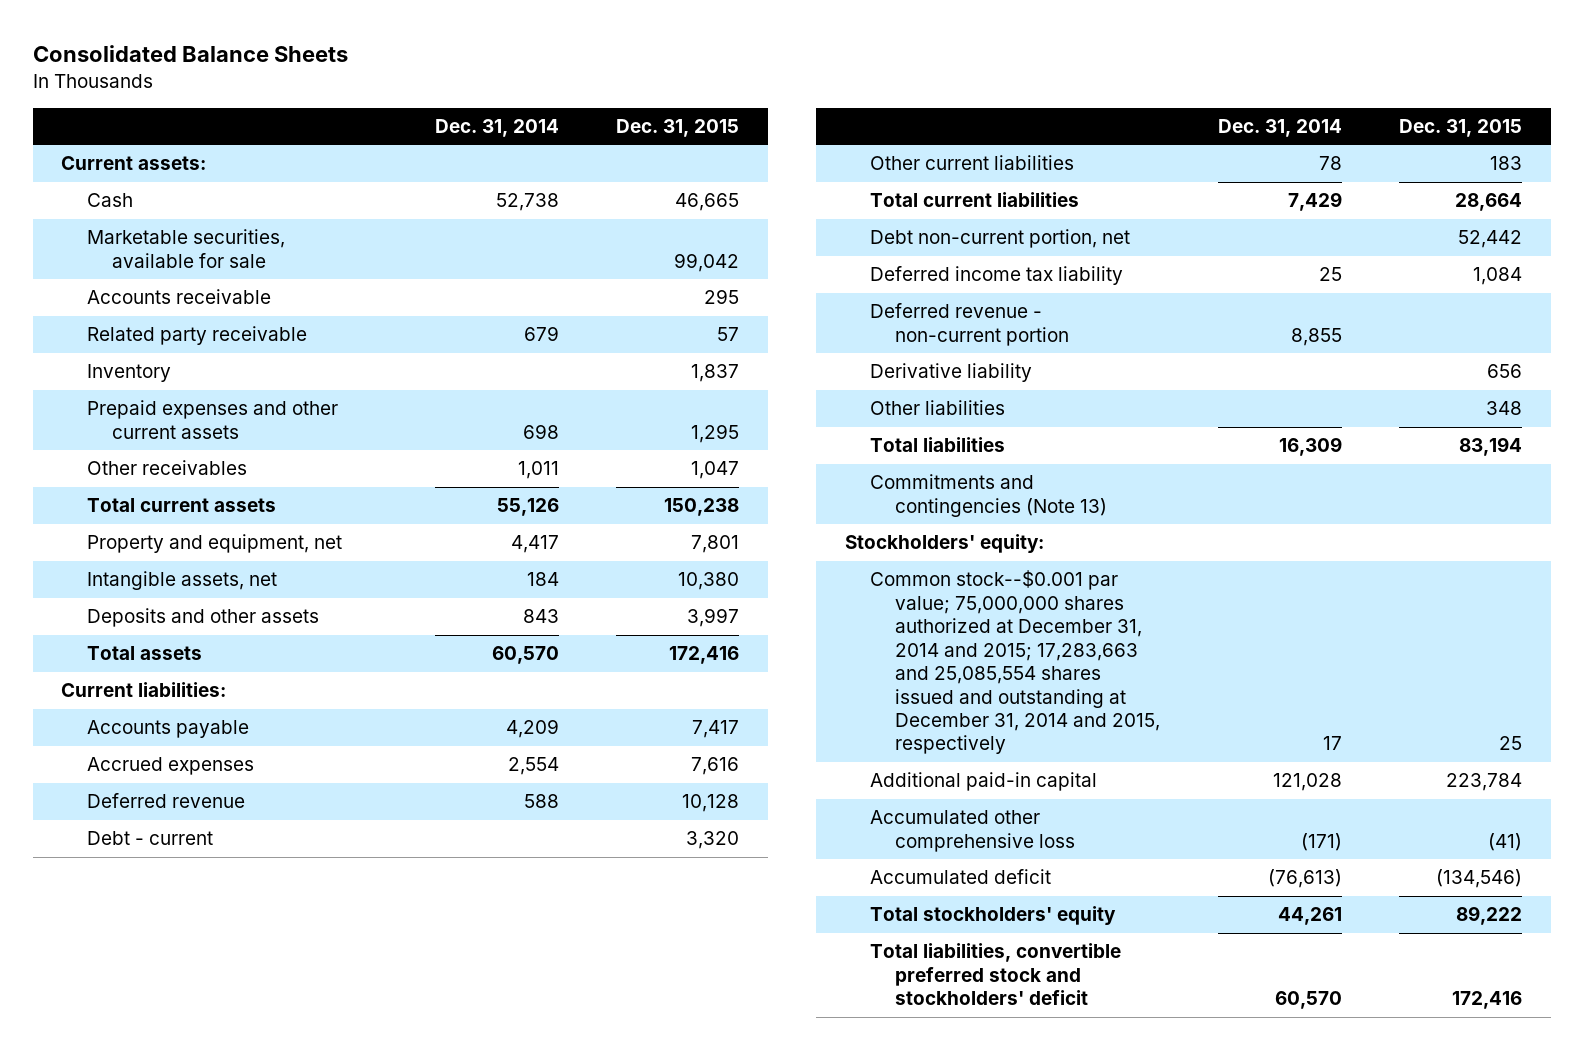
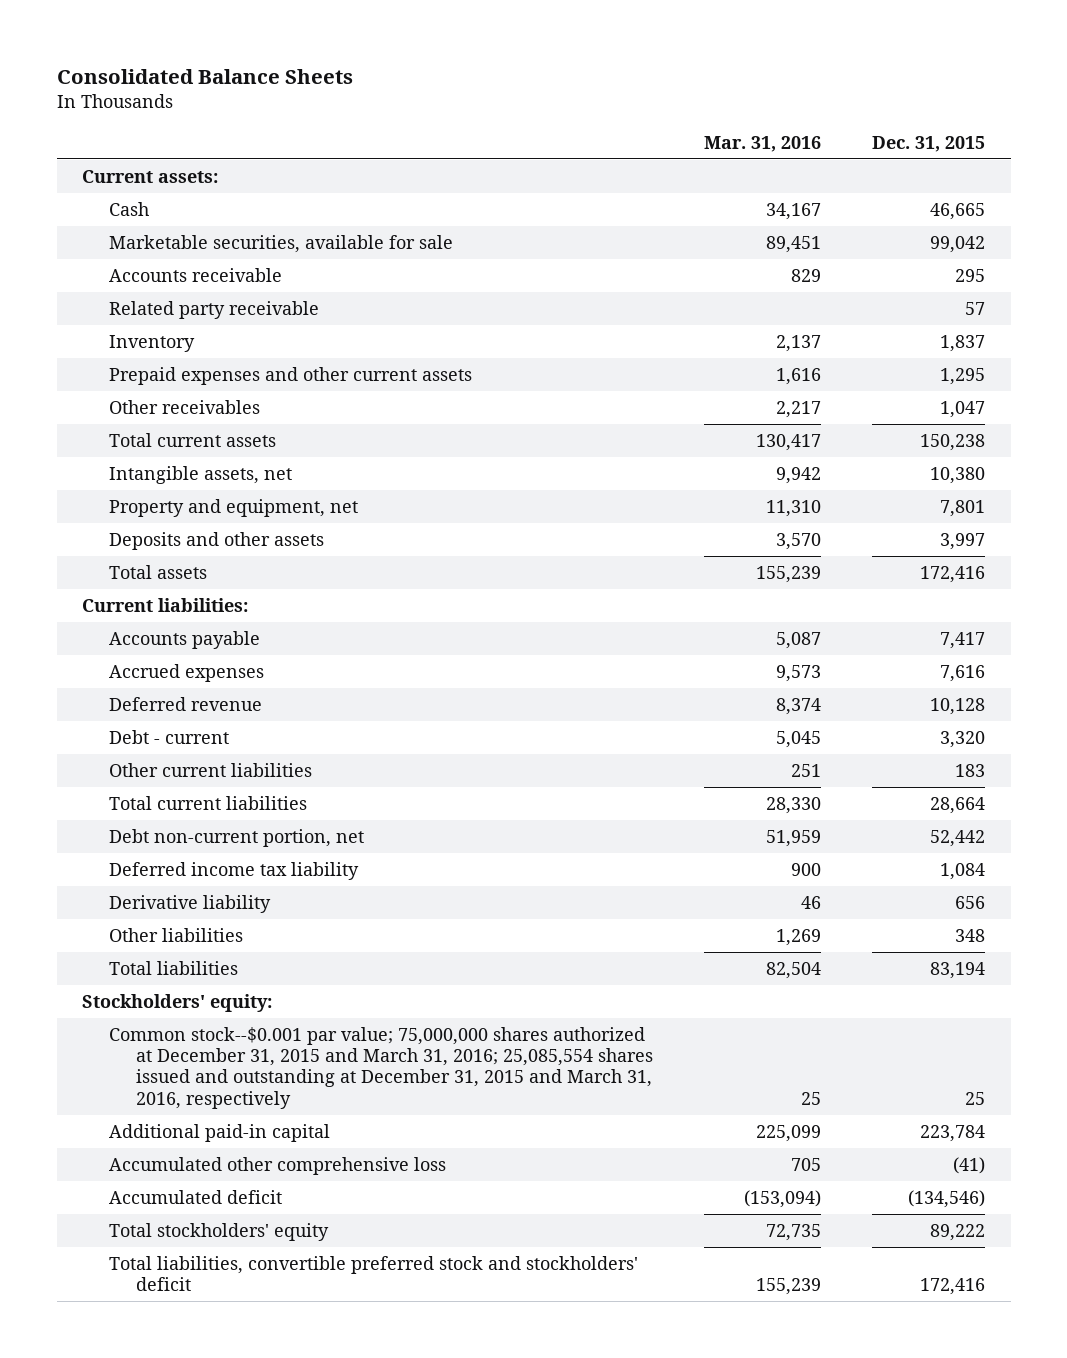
[434,118,559,137] Dec. 31, 2014 -> none
none -> [703,135,821,152] Mar. 31, 2016
[86,534,342,554] Property and equipment, net -> [108,498,358,517] Property and equipment, net
[869,303,1070,346] Deferred revenue - non-current portion -> none
[869,474,1108,517] Commitments and contingencies (Note 13) -> none
[869,570,1161,755] Common stock--$0.001 par value; 75,000,000 shares authorized at December 31, 2014 and 2015; 17,283,663 and 25,085,554 shares issued and outstanding at December 31, 2014 and 2015, respectively -> [108,1026,653,1109] Common stock--$0.001 par value; 75,000,000 shares authorized at December 31, 2015 and March 31, 2016; 25,085,554 shares issued and outstanding at December 31, 2015 and March 31, 2016, respectively

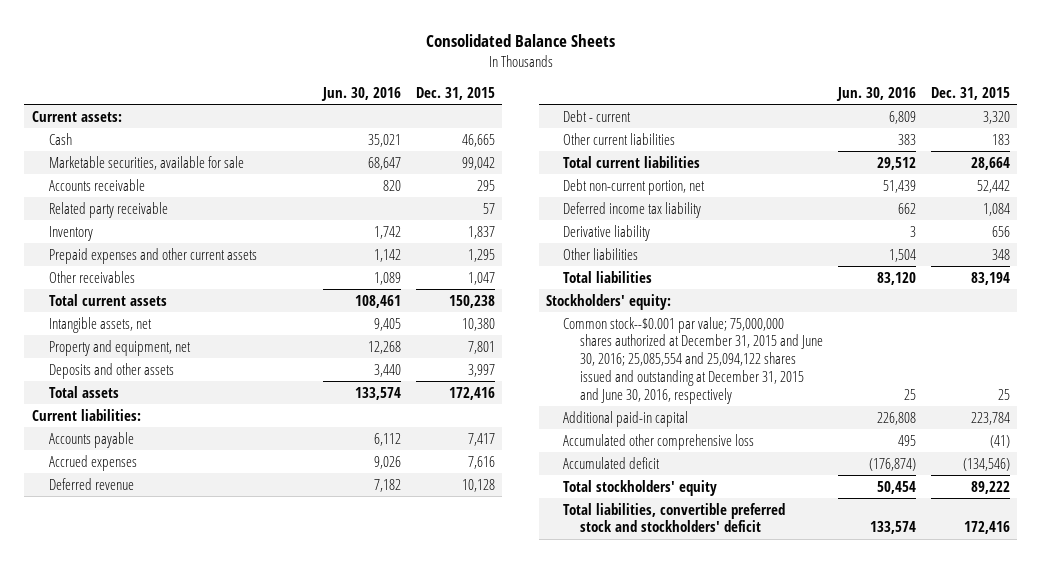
[703,135,821,152] Mar. 31, 2016 -> none
none -> [321,86,402,101] Jun. 30, 2016
[108,1026,653,1109] Common stock--$0.001 par value; 75,000,000 shares authorized at December 31, 2015 and March 31, 2016; 25,085,554 shares issued and outstanding at December 31, 2015 and March 31, 2016, respectively -> [563,316,824,404] Common stock--$0.001 par value; 75,000,000 shares authorized at December 31, 2015 and June 30, 2016; 25,085,554 and 25,094,122 shares issued and outstanding at December 31, 2015 and June 30, 2016, respectively

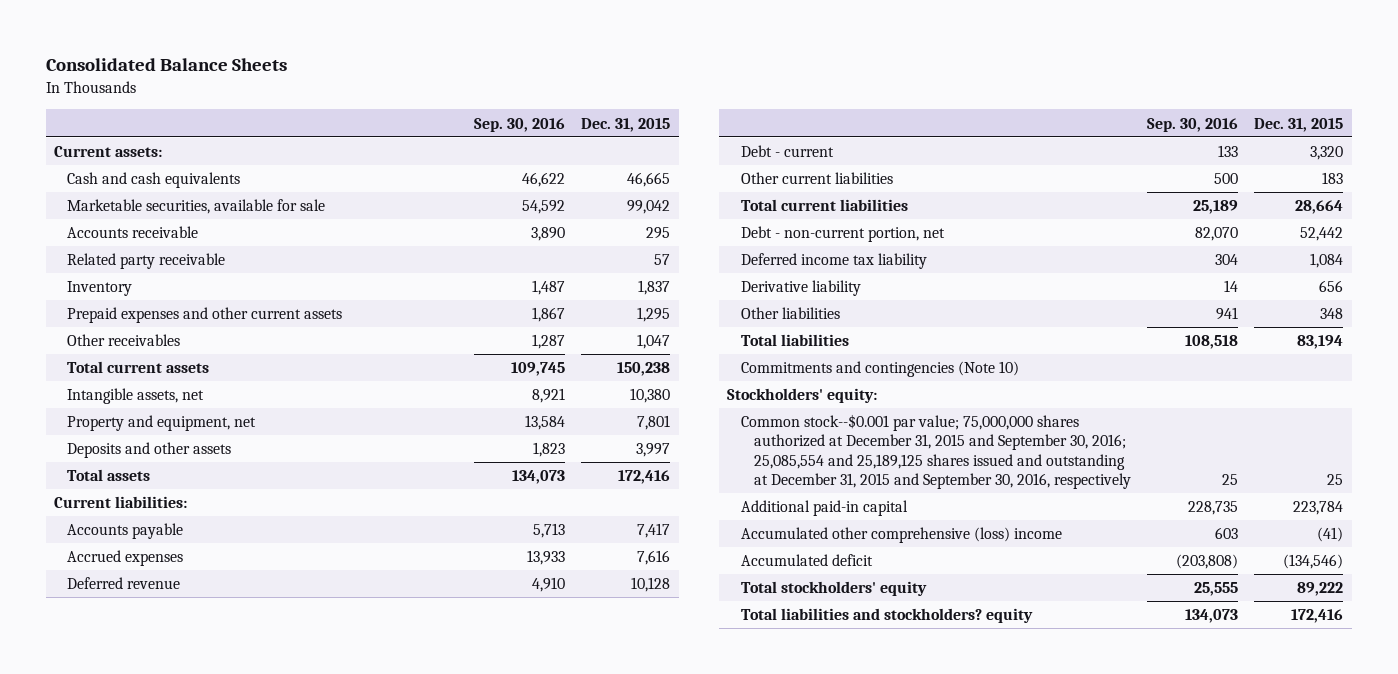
[321,86,402,101] Jun. 30, 2016 -> none
none -> [474,117,566,132] Sep. 30, 2016
[48,132,72,145] Cash -> [67,172,241,189] Cash and cash equivalents
[563,178,706,195] Debt non-current portion, net -> [740,226,945,243] Debt - non-current portion, net
none -> [740,361,1019,378] Commitments and contingencies (Note 10)
[563,316,824,404] Common stock--$0.001 par value; 75,000,000 shares authorized at December 31, 2015 and June 30, 2016; 25,085,554 and 25,094,122 shares issued and outstanding at December 31, 2015 and June 30, 2016, respectively -> [740,414,1131,490] Common stock--$0.001 par value; 75,000,000 shares authorized at December 31, 2015 and September 30, 2016; 25,085,554 and 25,189,125 shares issued and outstanding at December 31, 2015 and September 30, 2016, respectively
[563,433,755,450] Accumulated other comprehensive loss -> [740,527,1062,544] Accumulated other comprehensive (loss) income
[563,502,786,533] Total liabilities, convertible preferred stock and stockholders' deficit -> [740,608,1033,624] Total liabilities and stockholders? equity

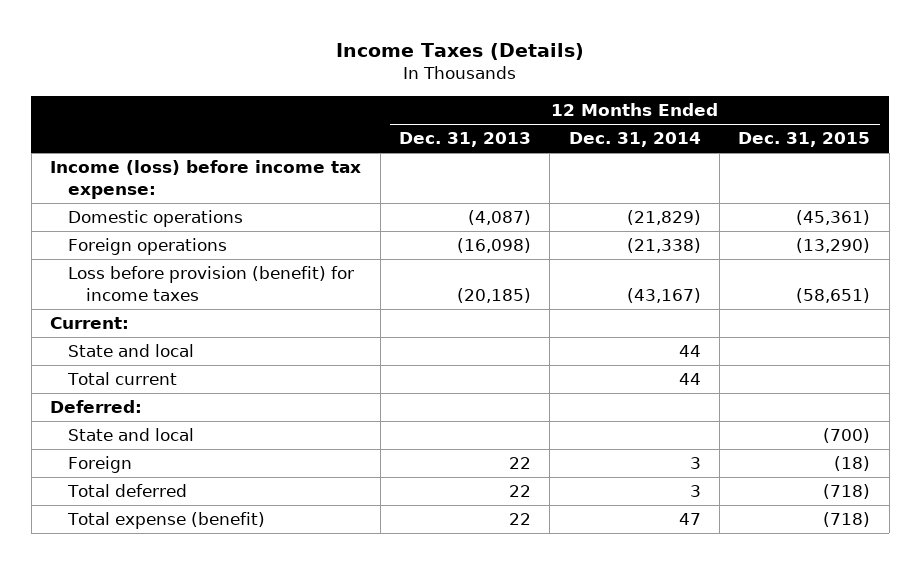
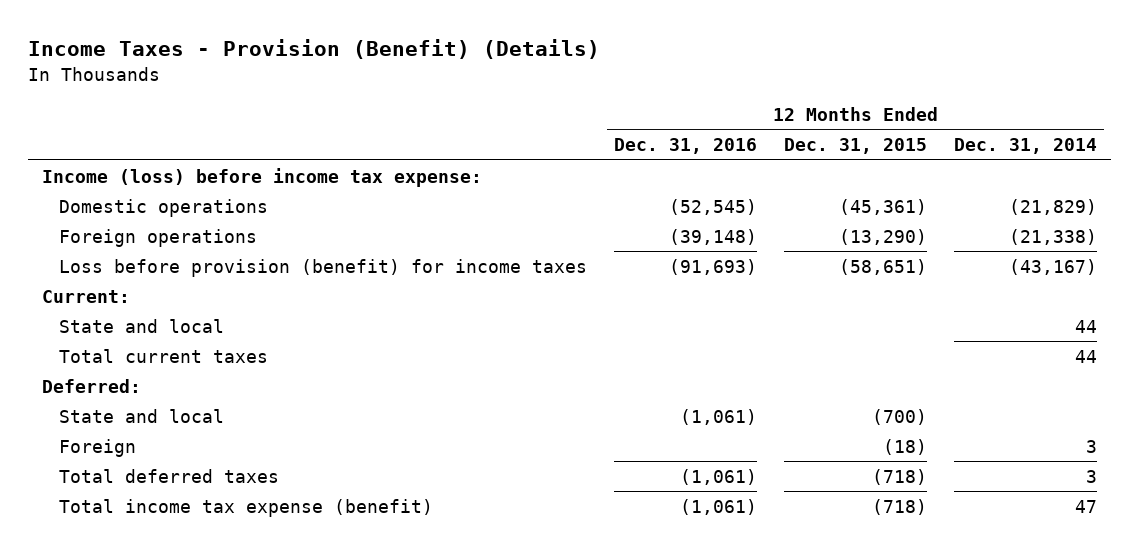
[336,43,585,61] Income Taxes (Details) -> [28,39,601,60] Income Taxes - Provision (Benefit) (Details)
[399,132,532,148] Dec. 31, 2013 -> none
none -> [613,138,757,155] Dec. 31, 2016
[67,372,178,386] Total current -> [58,348,268,363] Total current taxes
[67,484,188,498] Total deferred -> [58,468,279,483] Total deferred taxes
[67,512,266,530] Total expense (benefit) -> [58,498,433,517] Total income tax expense (benefit)

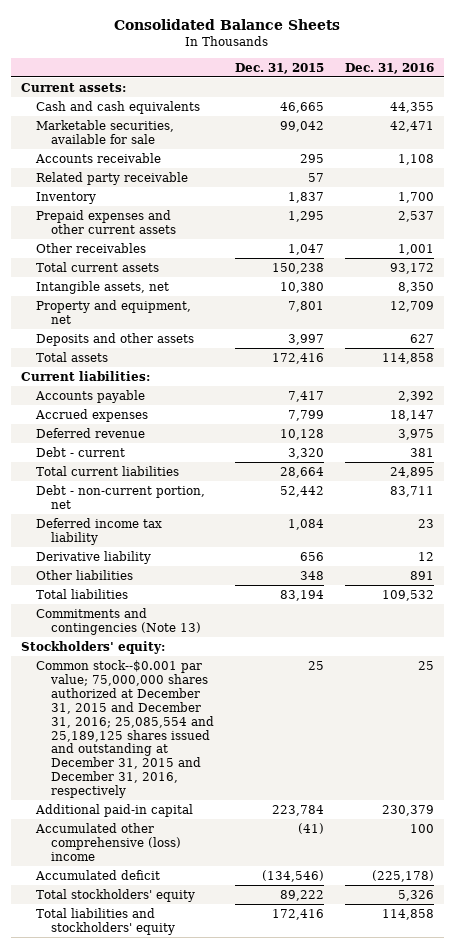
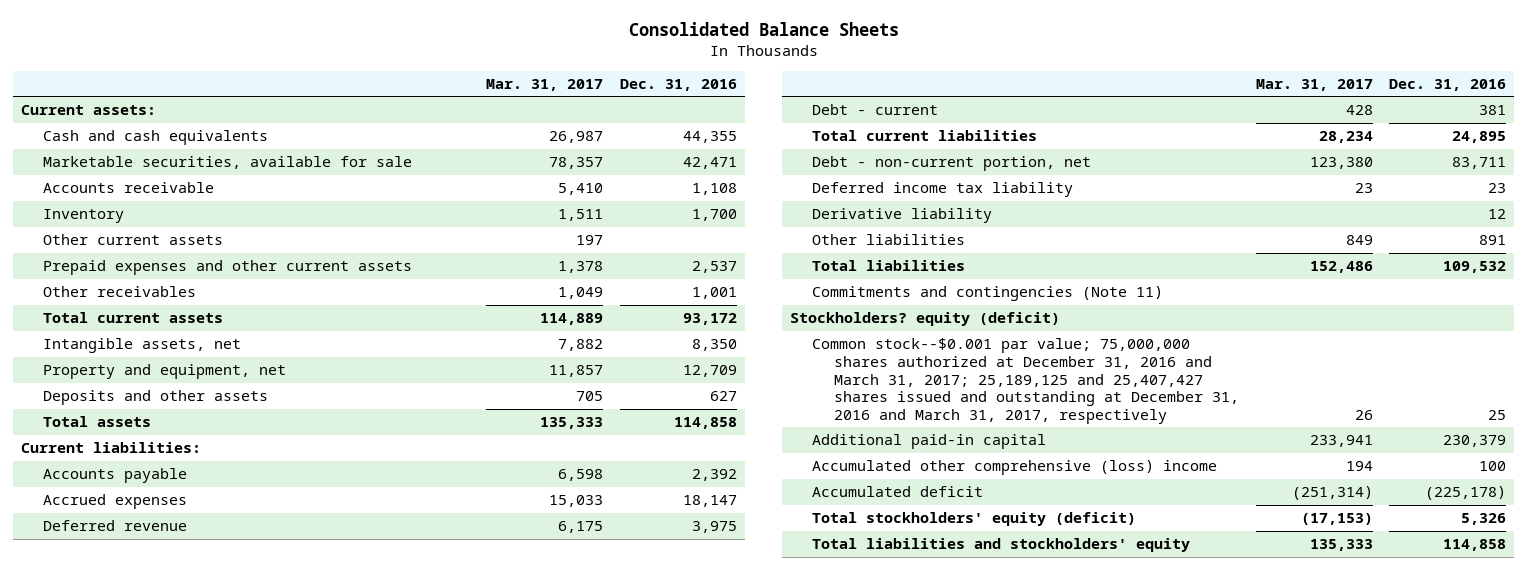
[234,62,324,74] Dec. 31, 2015 -> none
none -> [486,78,604,91] Mar. 31, 2017
[36,171,189,185] Related party receivable -> none
none -> [42,234,223,246] Other current assets
[36,607,201,635] Commitments and contingencies (Note 13) -> [812,286,1164,302] Commitments and contingencies (Note 11)
[21,640,166,654] Stockholders' equity: -> [790,312,1061,327] Stockholders? equity (deficit)
[36,659,214,799] Common stock--$0.001 par value; 75,000,000 shares authorized at December 31, 2015 and December 31, 2016; 25,085,554 and 25,189,125 shares issued and outstanding at December 31, 2015 and December 31, 2016, respectively -> [812,338,1240,424] Common stock--$0.001 par value; 75,000,000 shares authorized at December 31, 2016 and March 31, 2017; 25,189,125 and 25,407,427 shares issued and outstanding at December 31, 2016 and March 31, 2017, respectively
[36,888,196,902] Total stockholders' equity -> [812,512,1137,527] Total stockholders' equity (deficit)

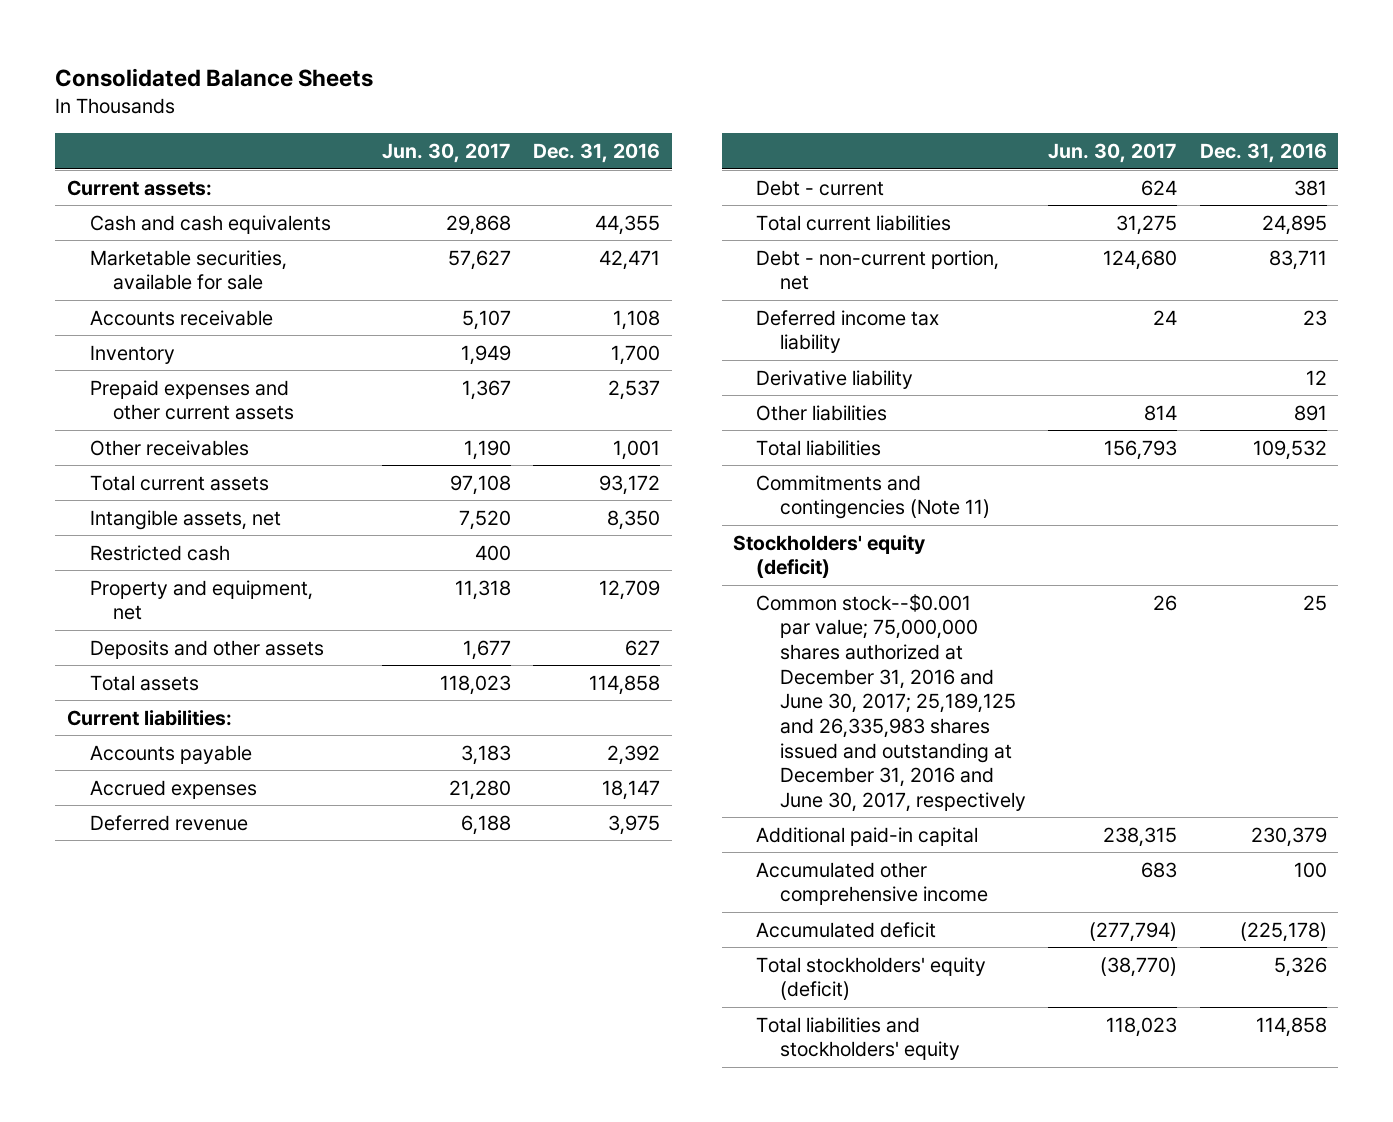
[486,78,604,91] Mar. 31, 2017 -> none
none -> [381,143,511,164] Jun. 30, 2017
[42,234,223,246] Other current assets -> none
none -> [89,544,230,561] Restricted cash
[790,312,1061,327] Stockholders? equity (deficit) -> [732,534,925,579] Stockholders' equity (deficit)
[812,338,1240,424] Common stock--$0.001 par value; 75,000,000 shares authorized at December 31, 2016 and March 31, 2017; 25,189,125 and 25,407,427 shares issued and outstanding at December 31, 2016 and March 31, 2017, respectively -> [756,593,1026,812] Common stock--$0.001 par value; 75,000,000 shares authorized at December 31, 2016 and June 30, 2017; 25,189,125 and 26,335,983 shares issued and outstanding at December 31, 2016 and June 30, 2017, respectively
[812,460,1218,476] Accumulated other comprehensive (loss) income -> [756,861,988,906] Accumulated other comprehensive income

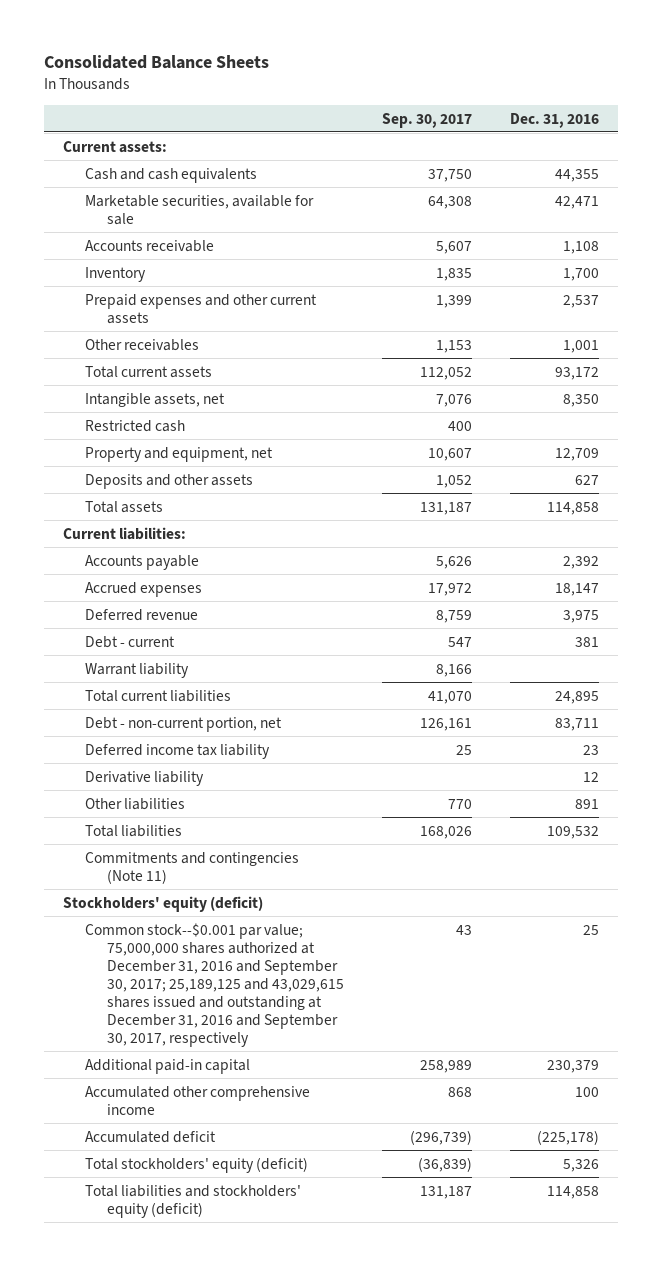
[381,143,511,164] Jun. 30, 2017 -> none
none -> [381,112,472,128] Sep. 30, 2017
none -> [84,662,189,678] Warrant liability
[756,593,1026,812] Common stock--$0.001 par value; 75,000,000 shares authorized at December 31, 2016 and June 30, 2017; 25,189,125 and 26,335,983 shares issued and outstanding at December 31, 2016 and June 30, 2017, respectively -> [84,922,344,1047] Common stock--$0.001 par value; 75,000,000 shares authorized at December 31, 2016 and September 30, 2017; 25,189,125 and 43,029,615 shares issued and outstanding at December 31, 2016 and September 30, 2017, respectively
[756,1016,960,1061] Total liabilities and stockholders' equity -> [84,1184,301,1218] Total liabilities and stockholders' equity (deficit)

